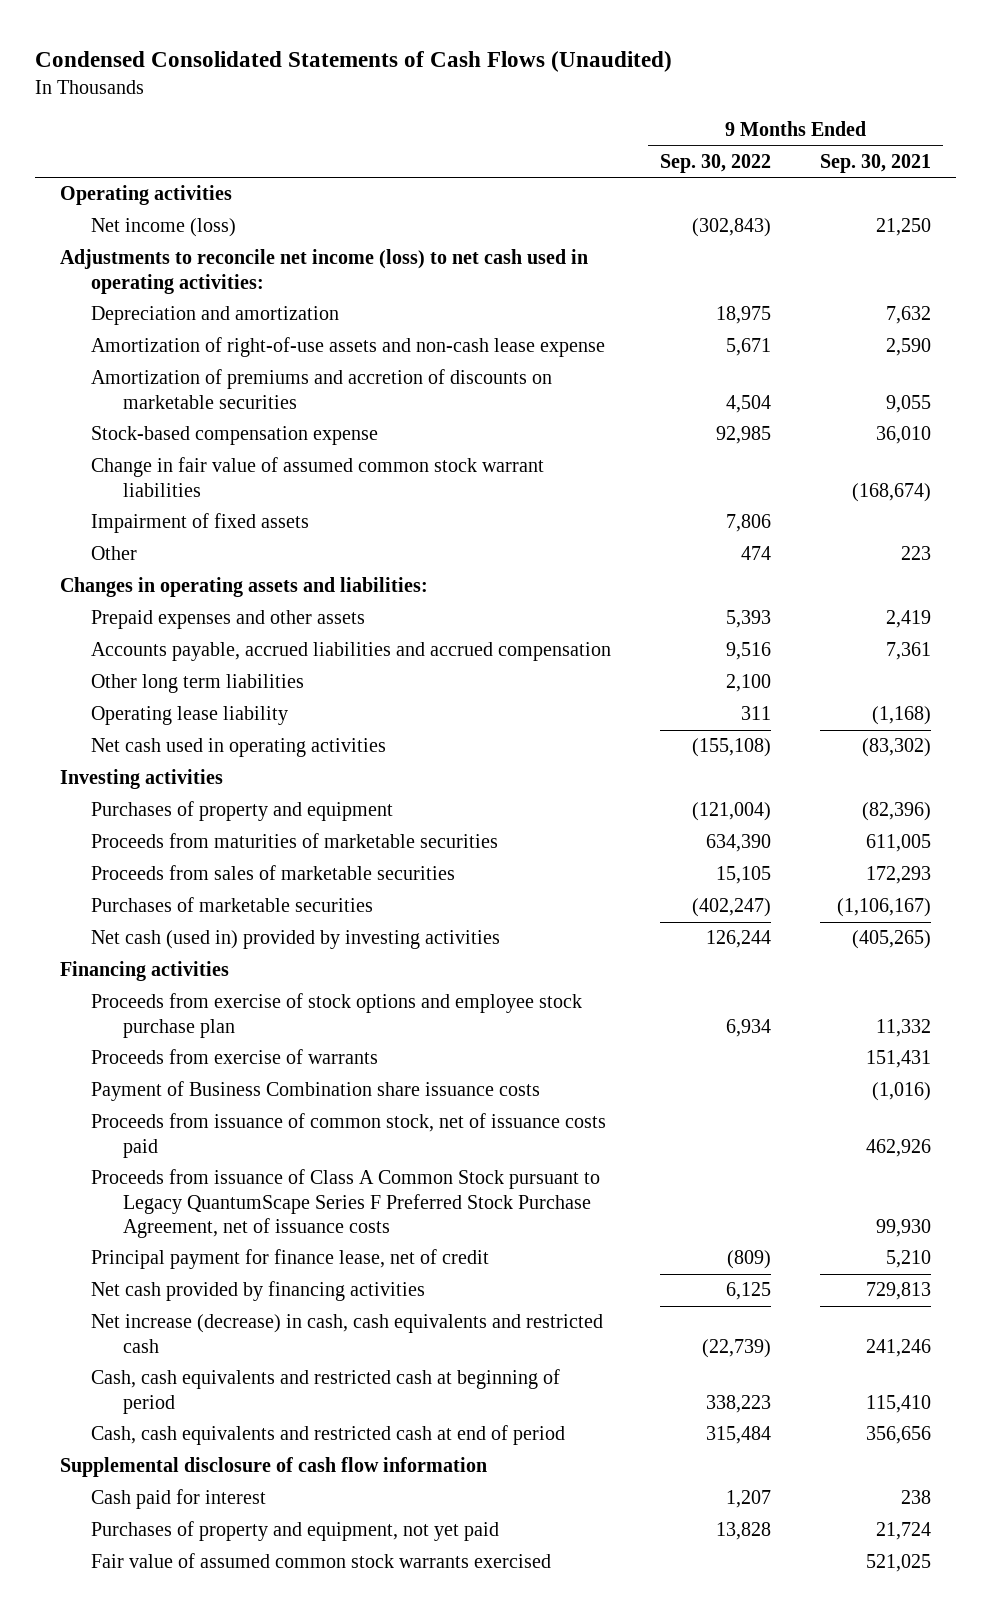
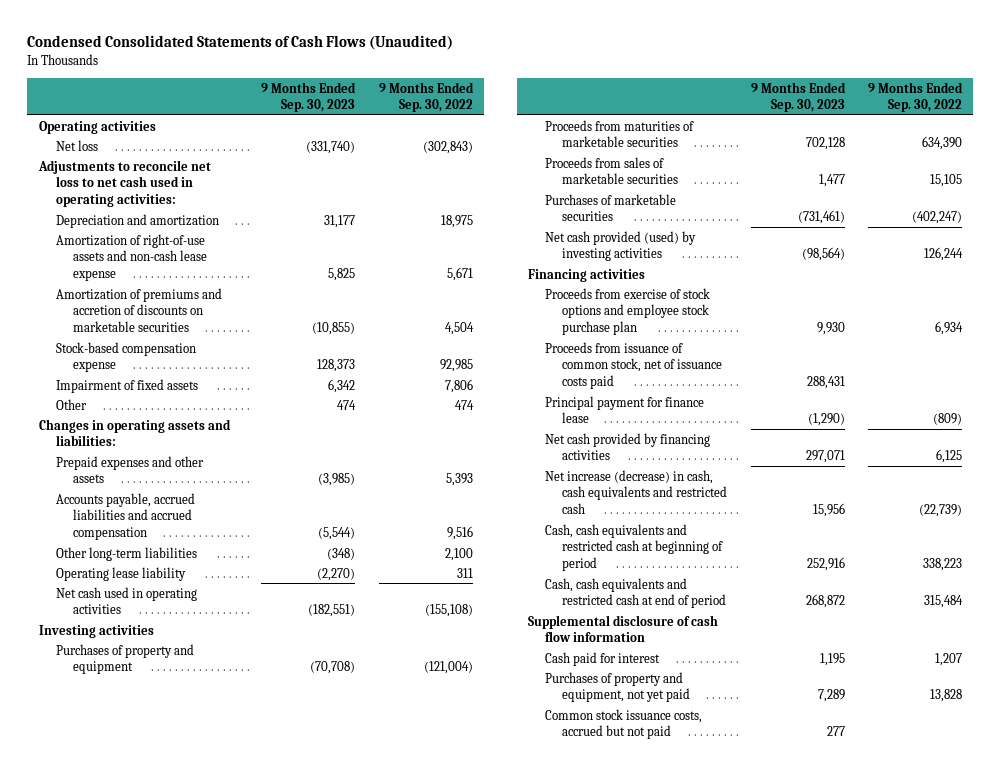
[820,154,932,174] Sep. 30, 2021 -> none
none -> [261,81,357,113] 9 Months Ended Sep. 30, 2023
[91,218,237,238] Net income (loss) -> [55,139,98,151] Net loss
[59,249,588,294] Adjustments to reconcile net income (loss) to net cash used in operating activities: -> [37,159,211,207] Adjustments to reconcile net loss to net cash used in operating activities:
[91,457,545,497] Change in fair value of assumed common stock warrant liabilities -> none
[91,674,305,694] Other long term liabilities -> [55,546,197,561] Other long-term liabilities
[91,930,501,950] Net cash (used in) provided by investing activities -> [545,230,697,262] Net cash provided (used) by investing activities
[91,1049,379,1065] Proceeds from exercise of warrants -> none
[91,1081,541,1102] Payment of Business Combination share issuance costs -> none
[91,1169,601,1238] Proceeds from issuance of Class A Common Stock pursuant to Legacy QuantumScape Series F Preferred Stock Purchase Agreement, net of issuance costs -> none
[91,1249,490,1270] Principal payment for finance lease, net of credit -> [545,395,705,424] Principal payment for finance lease
[91,1553,552,1569] Fair value of assumed common stock warrants exercised -> none
none -> [545,708,703,740] Common stock issuance costs, accrued but not paid

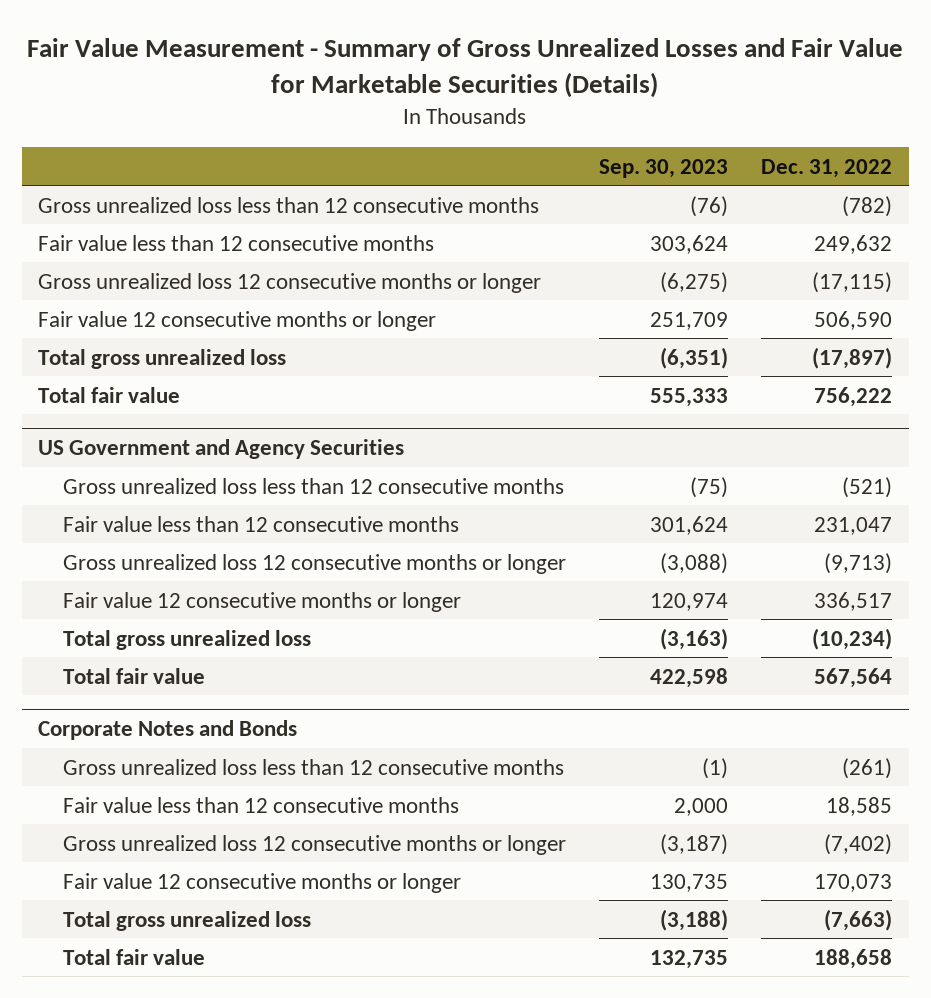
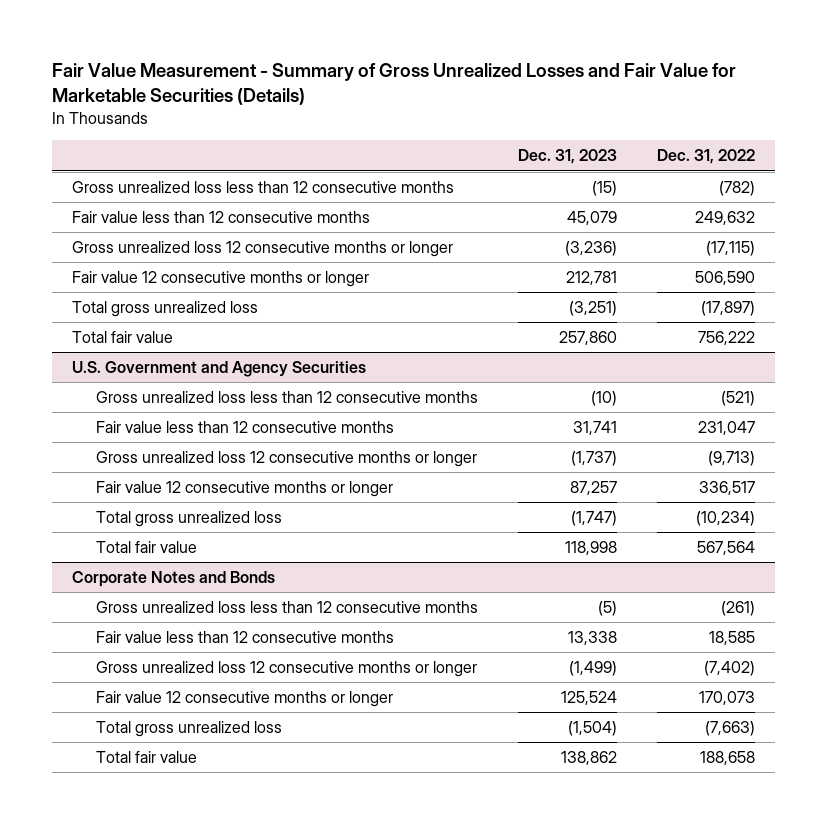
[599,158,729,178] Sep. 30, 2023 -> none
none -> [518,149,618,165] Dec. 31, 2023
[38,439,405,460] US Government and Agency Securities -> [71,360,366,377] U.S. Government and Agency Securities

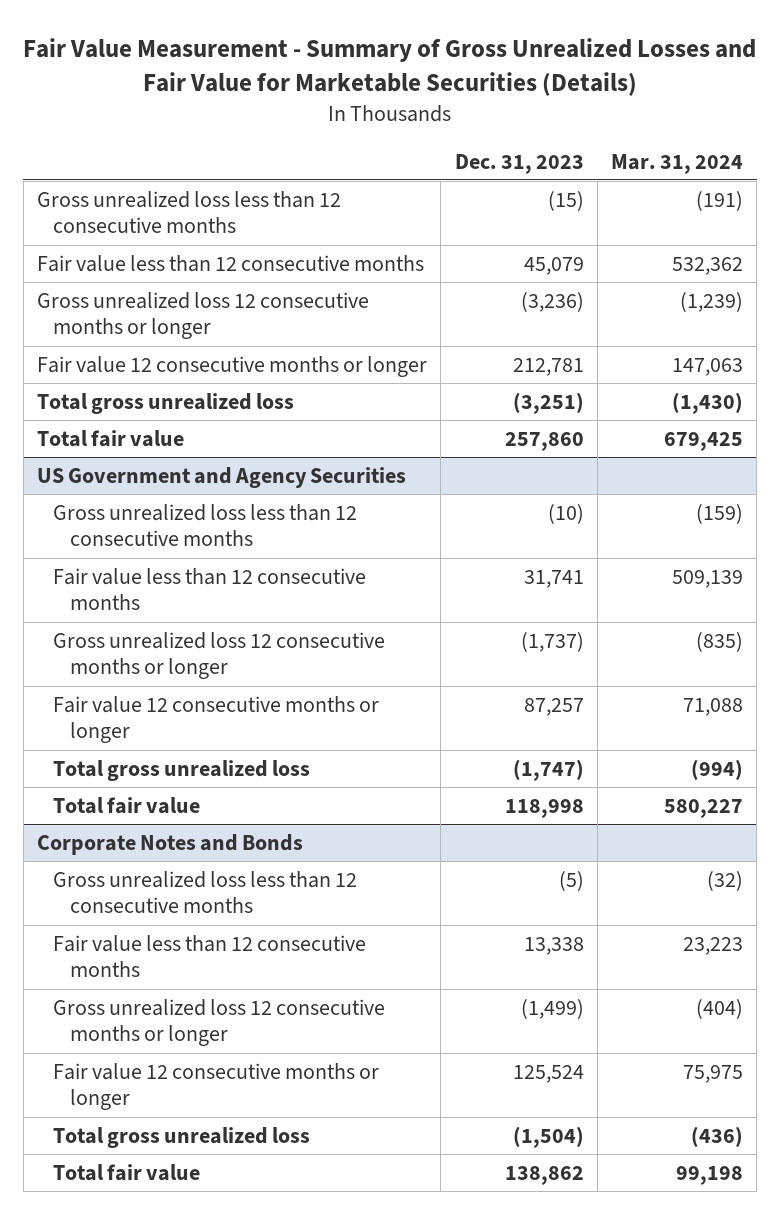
[657,149,756,165] Dec. 31, 2022 -> none
none -> [611,153,744,174] Mar. 31, 2024
[71,360,366,377] U.S. Government and Agency Securities -> [37,466,407,488] US Government and Agency Securities

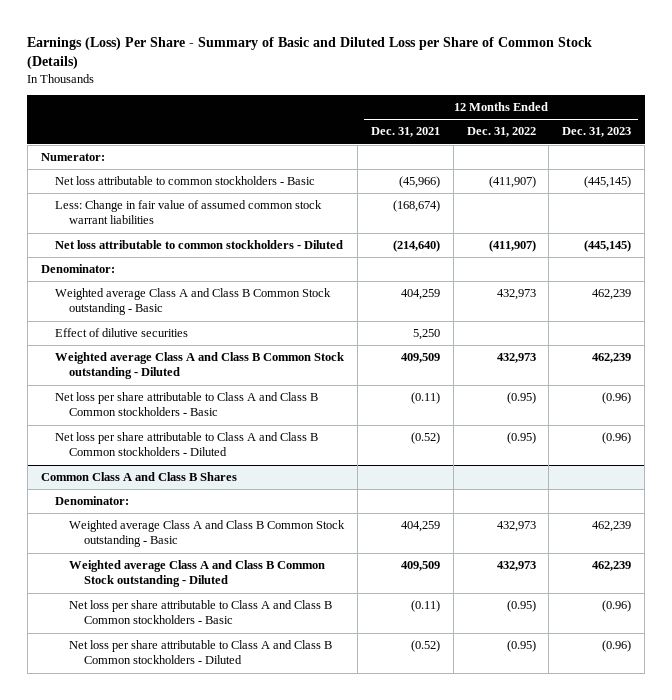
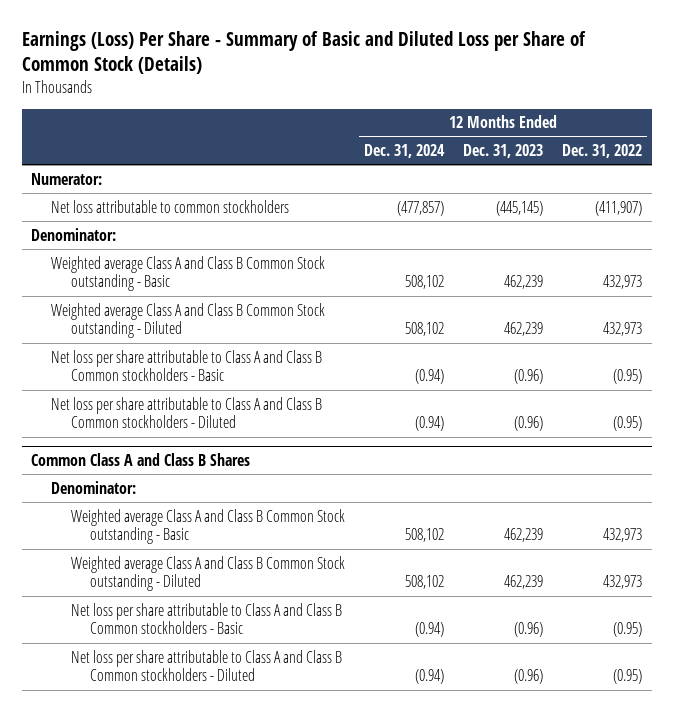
[371,127,441,138] Dec. 31, 2021 -> none
none -> [363,143,445,158] Dec. 31, 2024
[55,200,323,225] Less: Change in fair value of assumed common stock warrant liabilities -> none
[55,240,344,250] Net loss attributable to common stockholders - Diluted -> none
[55,176,316,186] Net loss attributable to common stockholders - Basic -> [50,199,289,213] Net loss attributable to common stockholders
[55,328,189,338] Effect of dilutive securities -> none

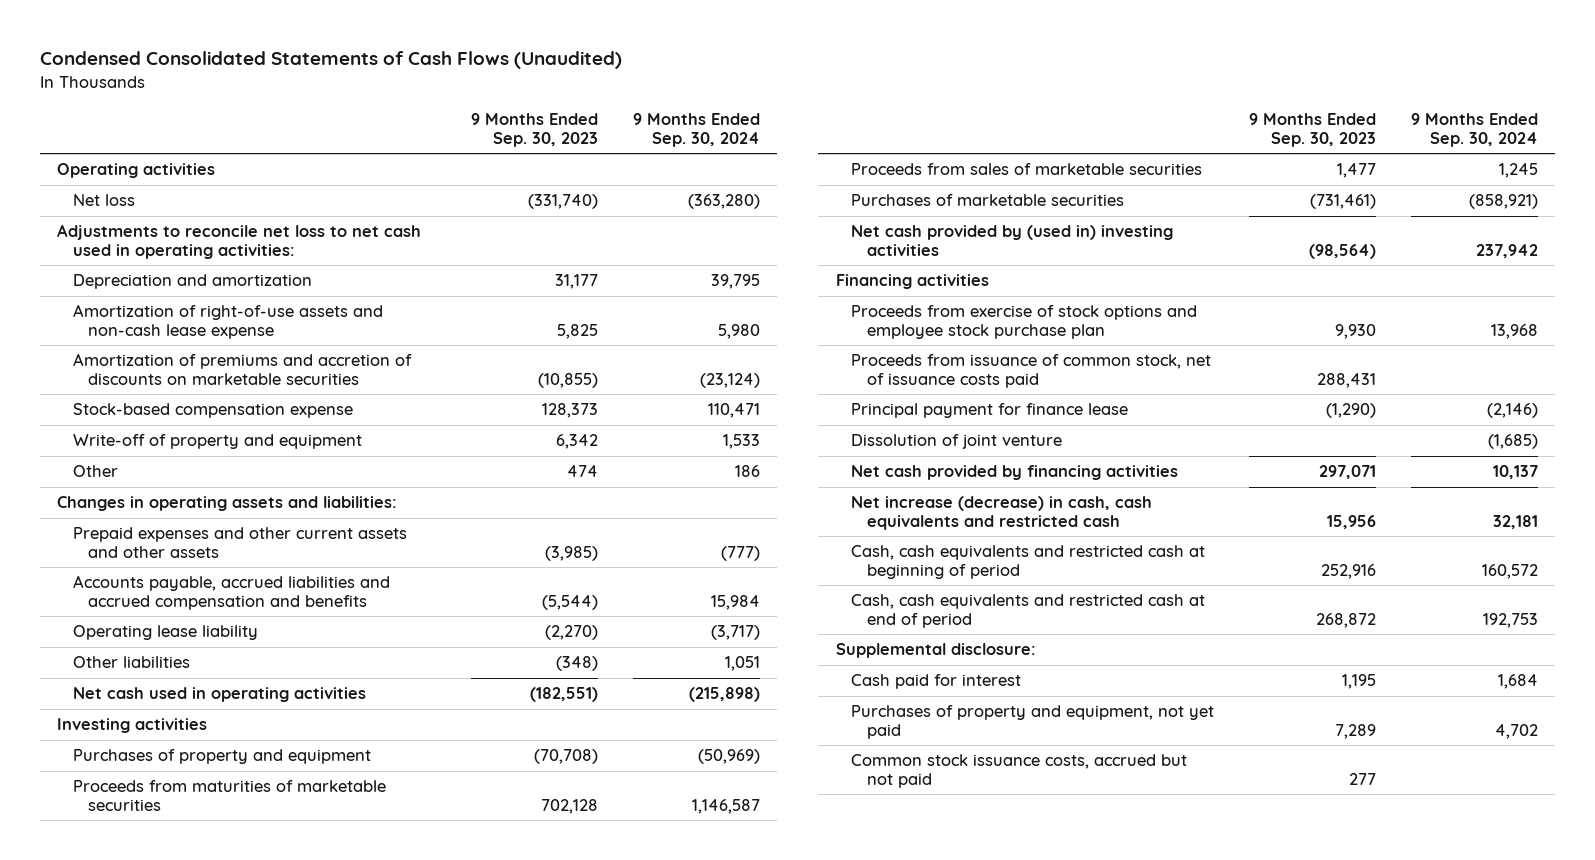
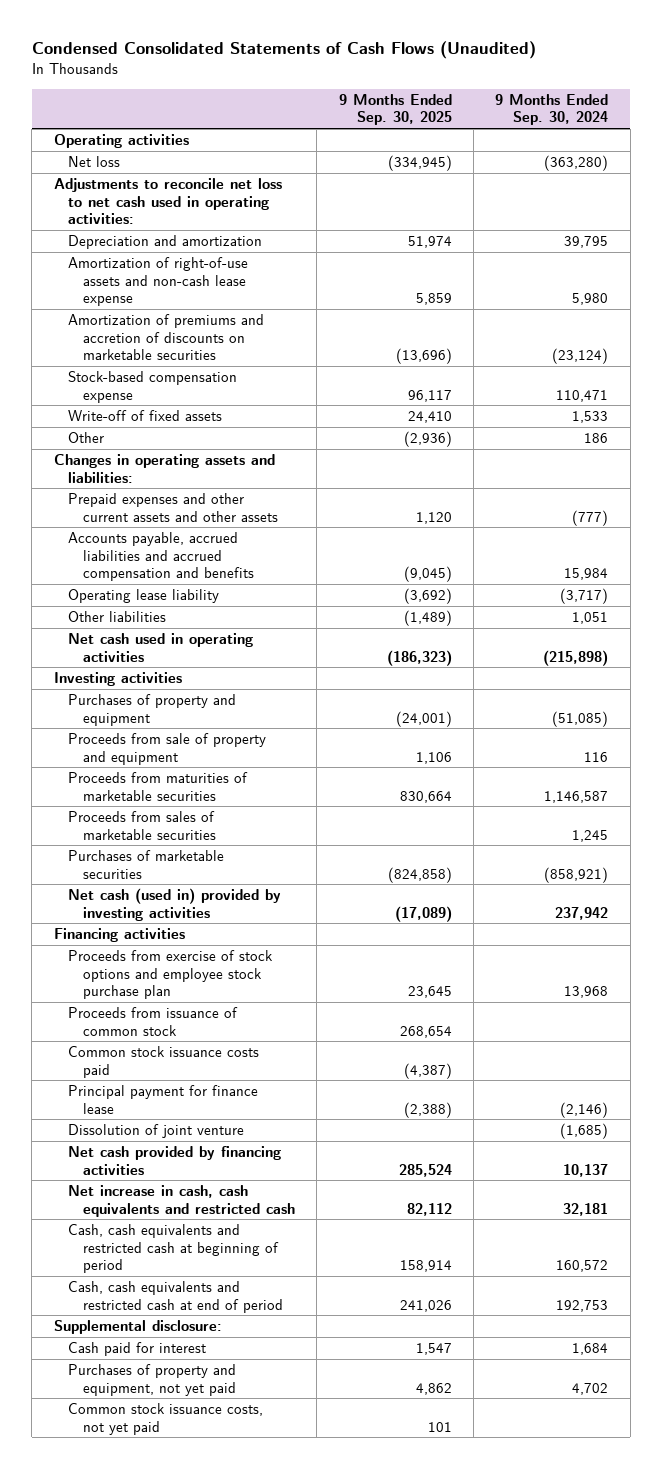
[470,112,598,147] 9 Months Ended Sep. 30, 2023 -> none
none -> [338,93,452,126] 9 Months Ended Sep. 30, 2025
[72,434,362,450] Write-off of property and equipment -> [68,409,223,421] Write-off of fixed assets
[697,749,760,765] (50,969) -> [552,710,609,727] (51,085)
none -> [68,732,267,765] Proceeds from sale of property and equipment
[851,225,1174,256] Net cash provided by (used in) investing activities -> [68,887,282,921] Net cash (used in) provided by investing activities
[851,354,1212,388] Proceeds from issuance of common stock, net of issuance costs paid -> [68,1006,239,1036] Proceeds from issuance of common stock
none -> [68,1045,260,1078] Common stock issuance costs paid
[851,496,1153,530] Net increase (decrease) in cash, cash equivalents and restricted cash -> [68,1184,295,1217] Net increase in cash, cash equivalents and restricted cash
[851,754,1188,788] Common stock issuance costs, accrued but not paid -> [68,1402,264,1435] Common stock issuance costs, not yet paid

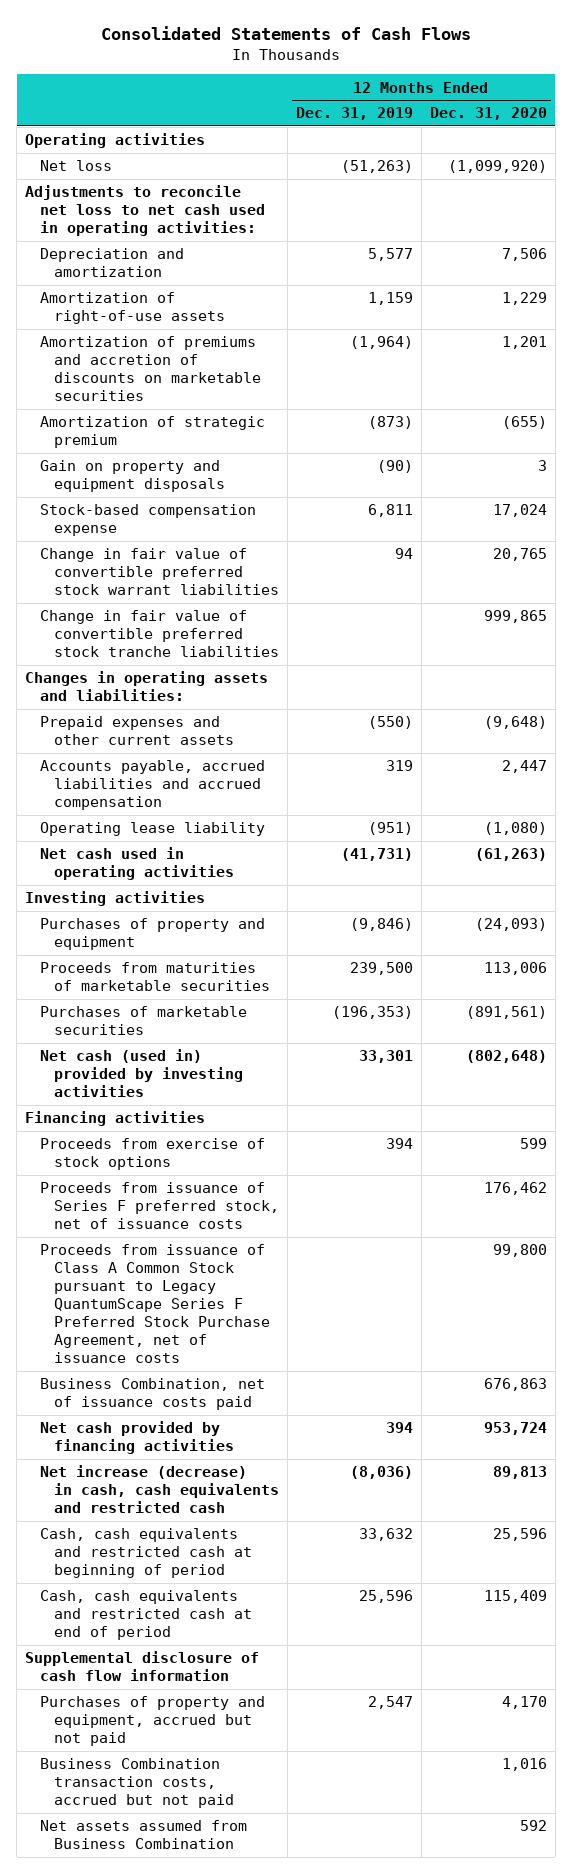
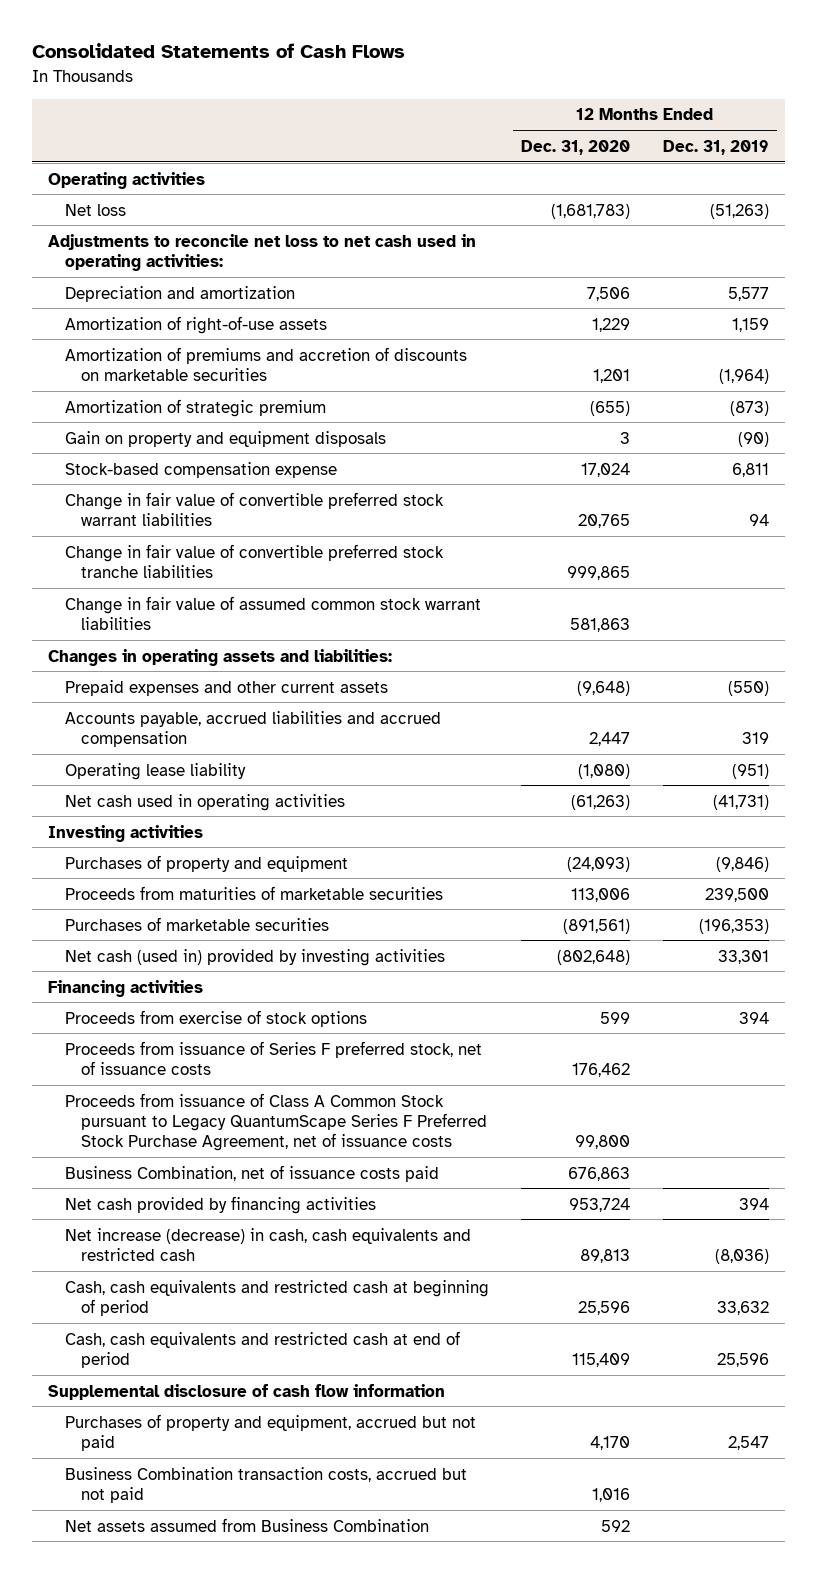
[447,160,547,174] (1,099,920) -> [551,203,631,219] (1,681,783)
none -> [64,595,481,630] Change in fair value of assumed common stock warrant liabilities

